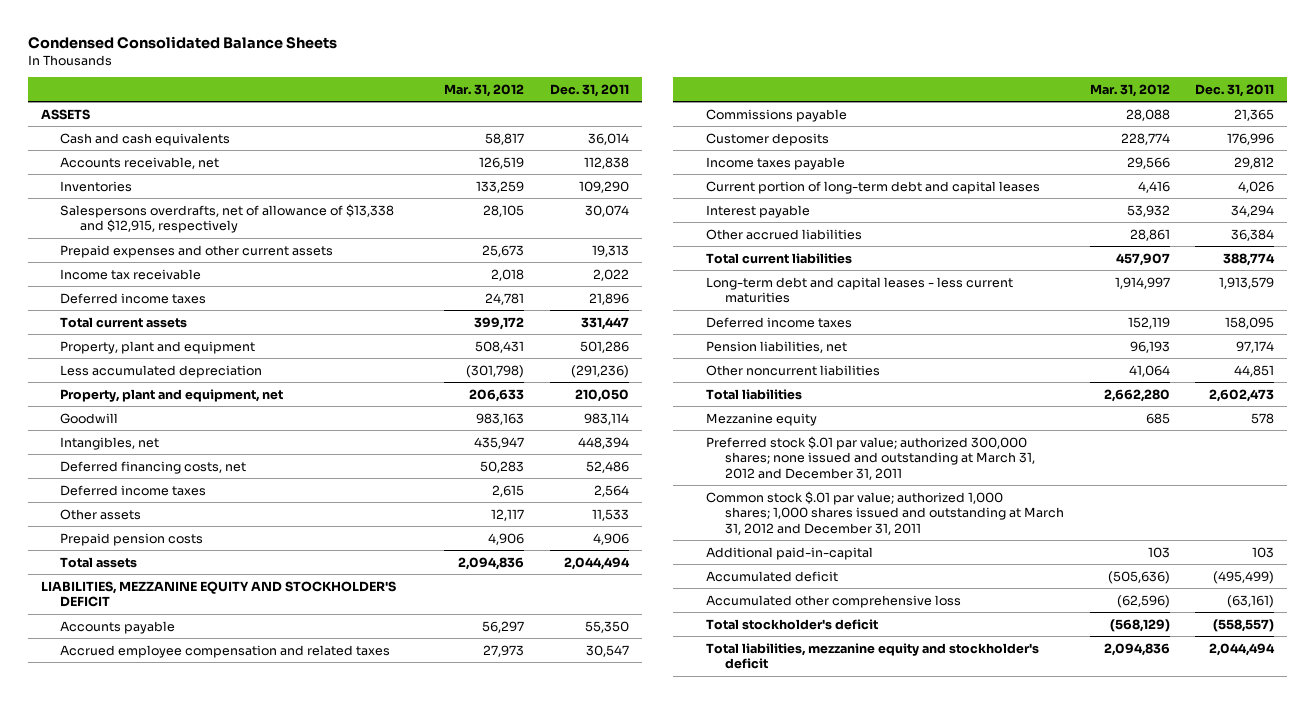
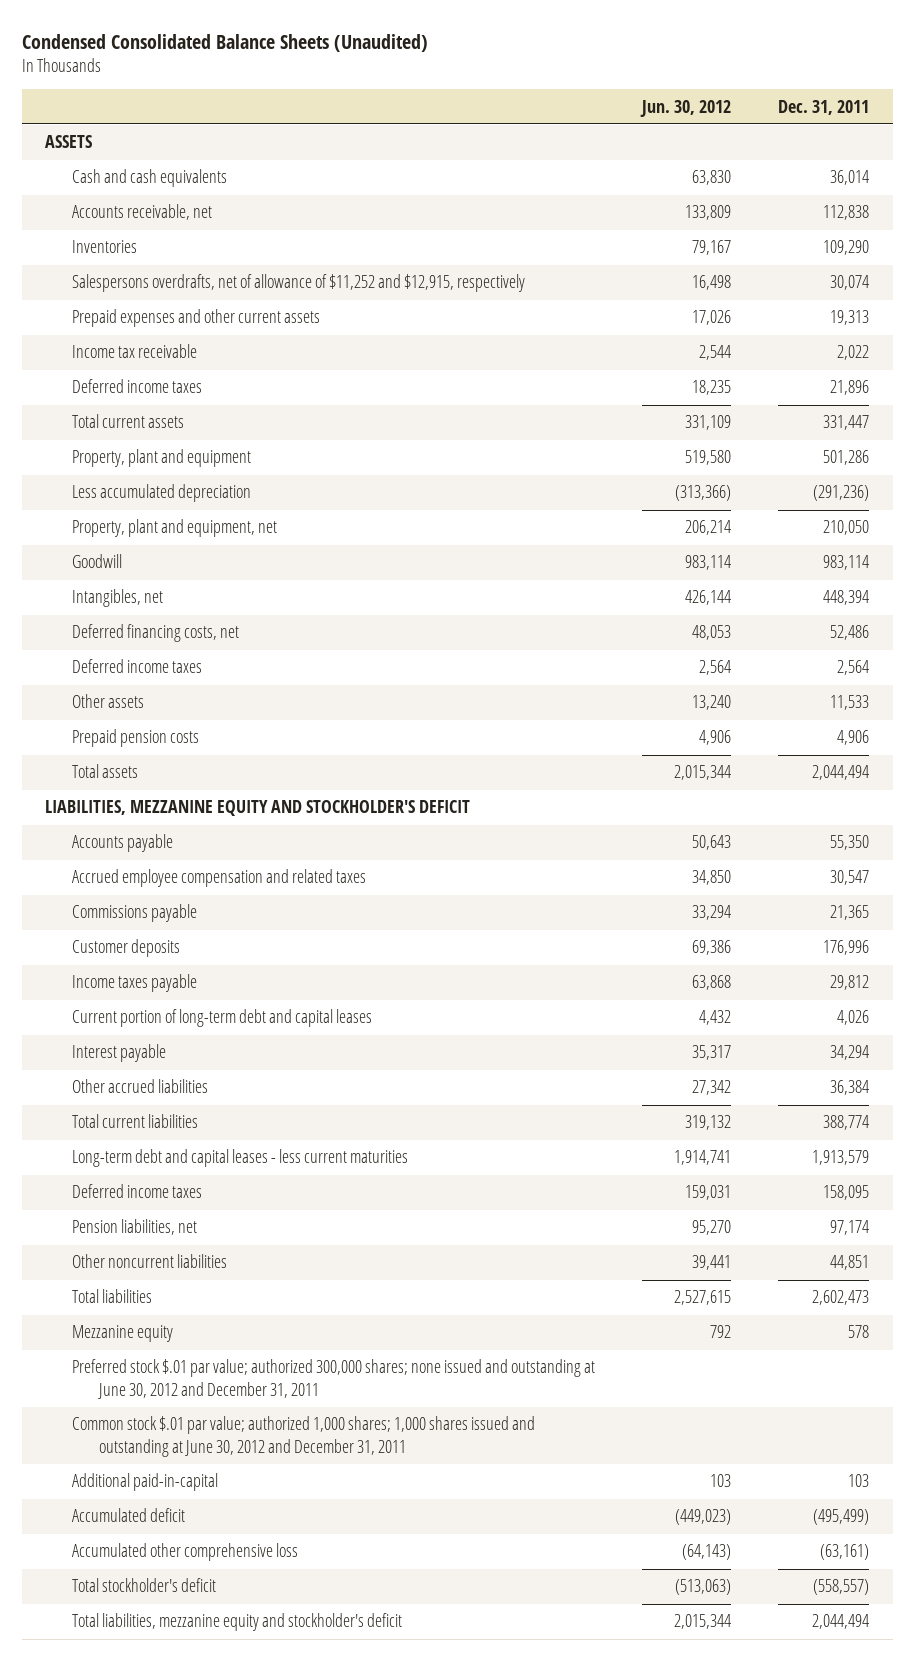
[28,35,338,49] Condensed Consolidated Balance Sheets -> [21,33,428,52] Condensed Consolidated Balance Sheets (Unaudited)
[444,83,525,97] Mar. 31, 2012 -> none
none -> [640,99,732,117] Jun. 30, 2012
[60,203,395,234] Salespersons overdrafts, net of allowance of $13,338 and $12,915, respectively -> [71,274,525,293] Salespersons overdrafts, net of allowance of $11,252 and $12,915, respectively
[705,435,1035,480] Preferred stock $.01 par value; authorized 300,000 shares; none issued and outstanding at March 31, 2012 and December 31, 2011 -> [71,1359,595,1399] Preferred stock $.01 par value; authorized 300,000 shares; none issued and outstanding at June 30, 2012 and December 31, 2011
[705,490,1064,535] Common stock $.01 par value; authorized 1,000 shares; 1,000 shares issued and outstanding at March 31, 2012 and December 31, 2011 -> [71,1416,535,1457] Common stock $.01 par value; authorized 1,000 shares; 1,000 shares issued and outstanding at June 30, 2012 and December 31, 2011

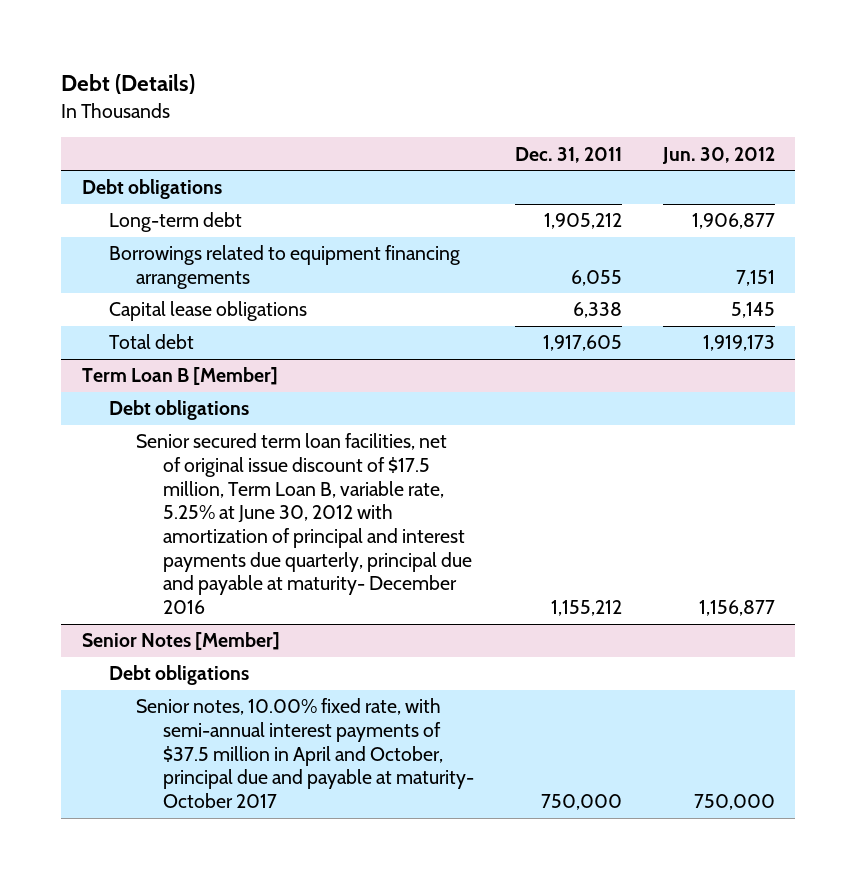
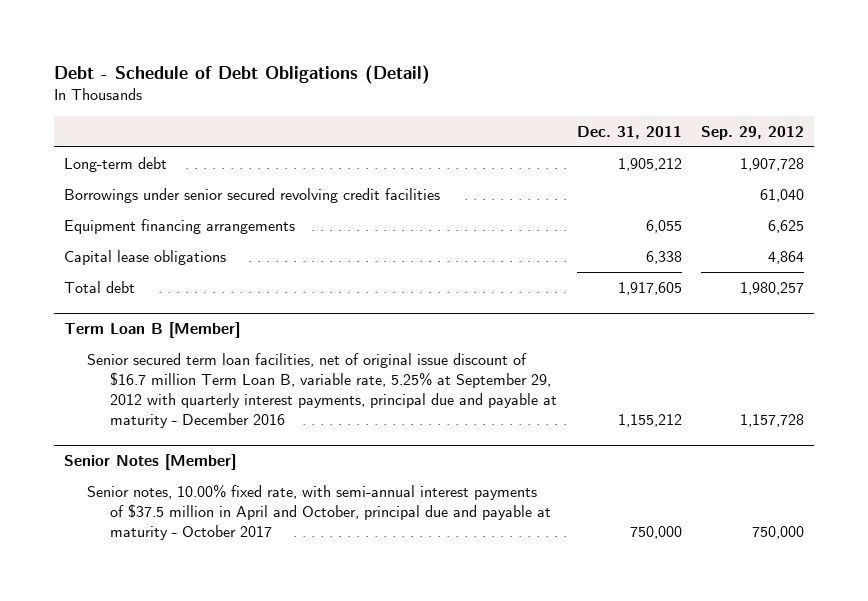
[61,74,196,95] Debt (Details) -> [54,64,431,84] Debt - Schedule of Debt Obligations (Detail)
[661,146,775,164] Jun. 30, 2012 -> none
none -> [701,125,805,140] Sep. 29, 2012
[81,179,222,200] Debt obligations -> none
none -> [64,187,441,203] Borrowings under senior secured revolving credit facilities
[108,245,460,289] Borrowings related to equipment financing arrangements -> [64,218,296,234] Equipment financing arrangements
[108,400,249,421] Debt obligations -> none
[135,433,472,615] Senior secured term loan facilities, net of original issue discount of $17.5 million, Term Loan B, variable rate, 5.25% at June 30, 2012 with amortization of principal and interest payments due quarterly, principal due and payable at maturity- December 2016 -> [87,352,558,429] Senior secured term loan facilities, net of original issue discount of $16.7 million Term Loan B, variable rate, 5.25% at September 29, 2012 with quarterly interest payments, principal due and payable at maturity - December 2016
[108,665,249,686] Debt obligations -> none
[135,698,474,809] Senior notes, 10.00% fixed rate, with semi-annual interest payments of $37.5 million in April and October, principal due and payable at maturity- October 2017 -> [87,483,552,541] Senior notes, 10.00% fixed rate, with semi-annual interest payments of $37.5 million in April and October, principal due and payable at maturity - October 2017

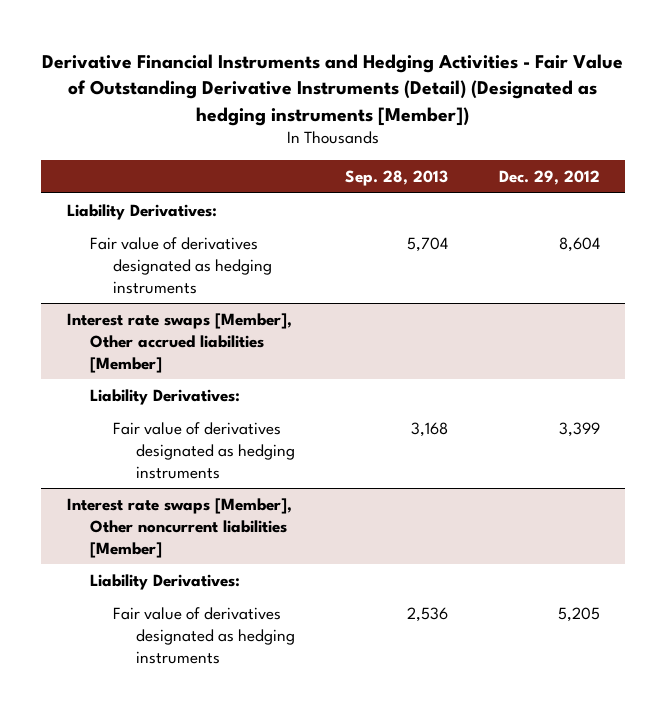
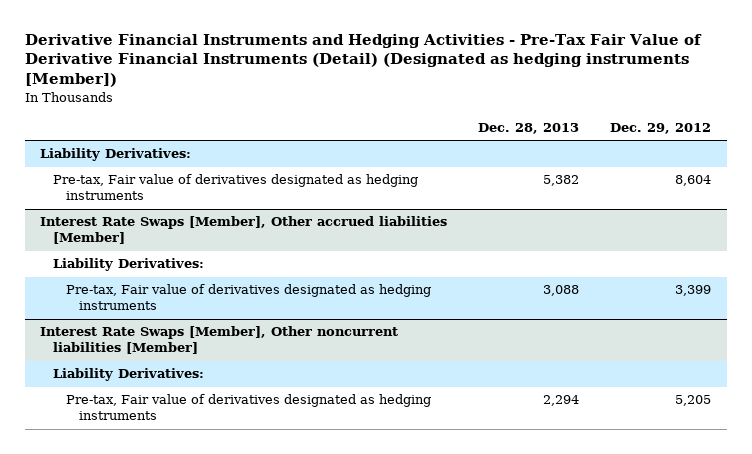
[42,53,624,126] Derivative Financial Instruments and Hedging Activities - Fair Value of Outstanding Derivative Instruments (Detail) (Designated as hedging instruments [Member]) -> [24,33,702,88] Derivative Financial Instruments and Hedging Activities - Pre-Tax Fair Value of Derivative Financial Instruments (Detail) (Designated as hedging instruments [Member])
[345,170,449,187] Sep. 28, 2013 -> none
none -> [478,122,580,134] Dec. 28, 2013
[89,236,272,294] Fair value of derivatives designated as hedging instruments -> [52,174,418,201] Pre-tax, Fair value of derivatives designated as hedging instruments
[66,312,292,373] Interest rate swaps [Member], Other accrued liabilities [Member] -> [40,216,448,245] Interest Rate Swaps [Member], Other accrued liabilities [Member]
[112,421,295,479] Fair value of derivatives designated as hedging instruments -> [65,284,431,311] Pre-tax, Fair value of derivatives designated as hedging instruments
[66,497,292,558] Interest rate swaps [Member], Other noncurrent liabilities [Member] -> [40,326,399,355] Interest Rate Swaps [Member], Other noncurrent liabilities [Member]
[112,606,295,664] Fair value of derivatives designated as hedging instruments -> [65,394,431,421] Pre-tax, Fair value of derivatives designated as hedging instruments

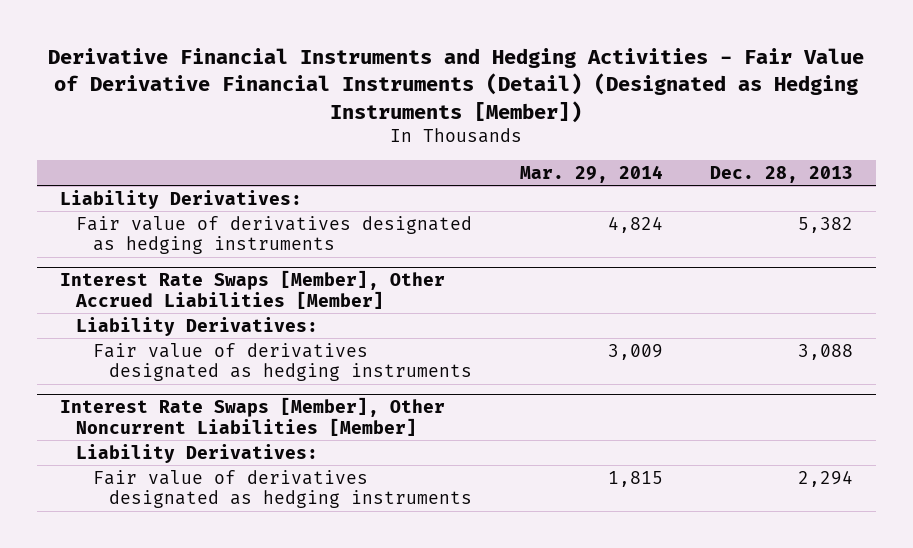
[24,33,702,88] Derivative Financial Instruments and Hedging Activities - Pre-Tax Fair Value of Derivative Financial Instruments (Detail) (Designated as hedging instruments [Member]) -> [48,48,865,123] Derivative Financial Instruments and Hedging Activities - Fair Value of Derivative Financial Instruments (Detail) (Designated as Hedging Instruments [Member])
[610,122,712,134] Dec. 29, 2012 -> none
none -> [519,164,663,183] Mar. 29, 2014
[52,174,418,201] Pre-tax, Fair value of derivatives designated as hedging instruments -> [76,215,473,255] Fair value of derivatives designated as hedging instruments
[40,216,448,245] Interest Rate Swaps [Member], Other accrued liabilities [Member] -> [60,270,446,309] Interest Rate Swaps [Member], Other Accrued Liabilities [Member]
[65,284,431,311] Pre-tax, Fair value of derivatives designated as hedging instruments -> [92,342,472,382] Fair value of derivatives designated as hedging instruments
[40,326,399,355] Interest Rate Swaps [Member], Other noncurrent liabilities [Member] -> [60,397,446,436] Interest Rate Swaps [Member], Other Noncurrent Liabilities [Member]
[65,394,431,421] Pre-tax, Fair value of derivatives designated as hedging instruments -> [92,469,472,509] Fair value of derivatives designated as hedging instruments

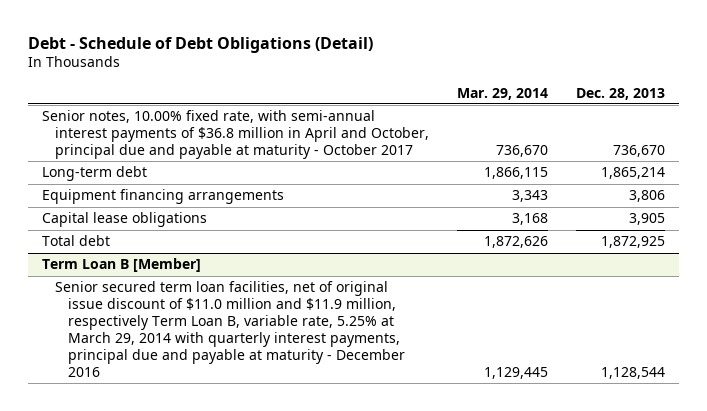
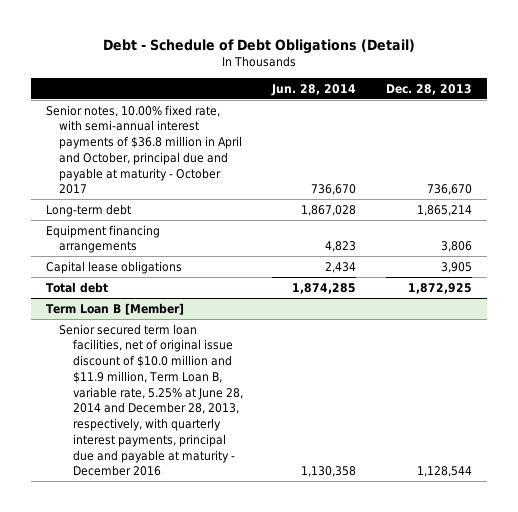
[456,87,548,100] Mar. 29, 2014 -> none
none -> [271,84,357,97] Jun. 28, 2014
[54,281,405,377] Senior secured term loan facilities, net of original issue discount of $11.0 million and $11.9 million, respectively Term Loan B, variable rate, 5.25% at March 29, 2014 with quarterly interest payments, principal due and payable at maturity - December 2016 -> [59,323,243,477] Senior secured term loan facilities, net of original issue discount of $10.0 million and $11.9 million, Term Loan B, variable rate, 5.25% at June 28, 2014 and December 28, 2013, respectively, with quarterly interest payments, principal due and payable at maturity - December 2016

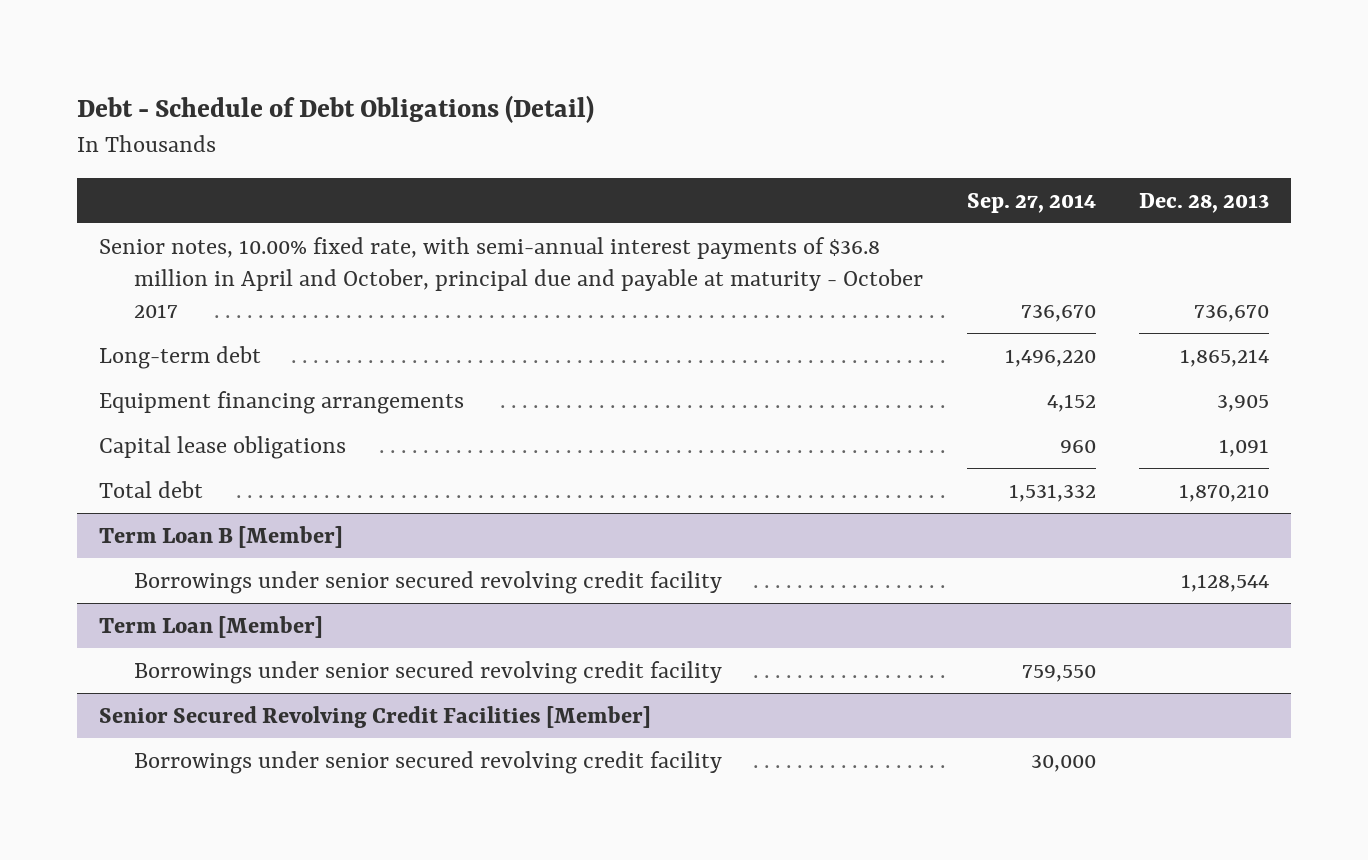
[271,84,357,97] Jun. 28, 2014 -> none
none -> [966,192,1096,213] Sep. 27, 2014
[441,241,473,253] 3,806 -> [1217,394,1270,412] 3,905
[441,261,473,273] 3,905 -> [1219,438,1270,457] 1,091
[408,282,473,294] 1,872,925 -> [1179,483,1270,502] 1,870,210
[59,323,243,477] Senior secured term loan facilities, net of original issue discount of $10.0 million and $11.9 million, Term Loan B, variable rate, 5.25% at June 28, 2014 and December 28, 2013, respectively, with quarterly interest payments, principal due and payable at maturity - December 2016 -> [134,570,723,594] Borrowings under senior secured revolving credit facility
none -> [98,615,323,638] Term Loan [Member]
none -> [134,660,723,684] Borrowings under senior secured revolving credit facility
none -> [98,705,651,728] Senior Secured Revolving Credit Facilities [Member]
none -> [134,750,723,774] Borrowings under senior secured revolving credit facility

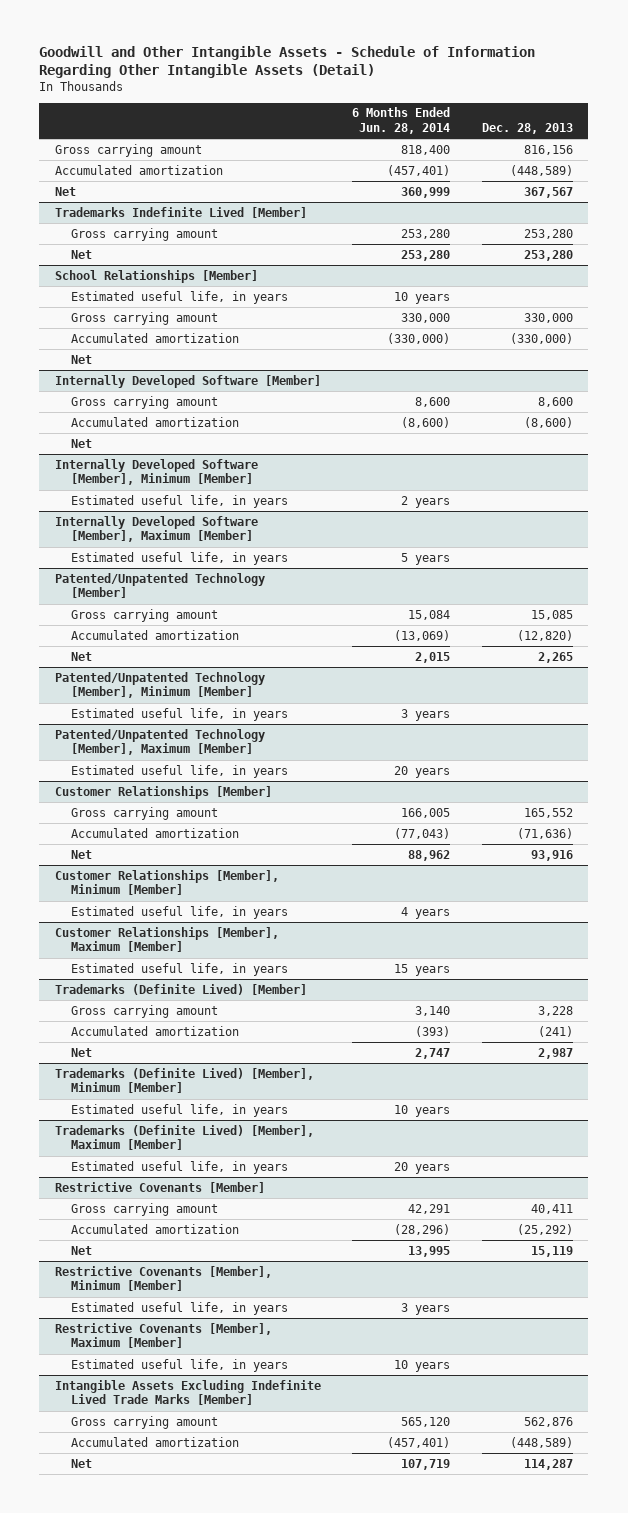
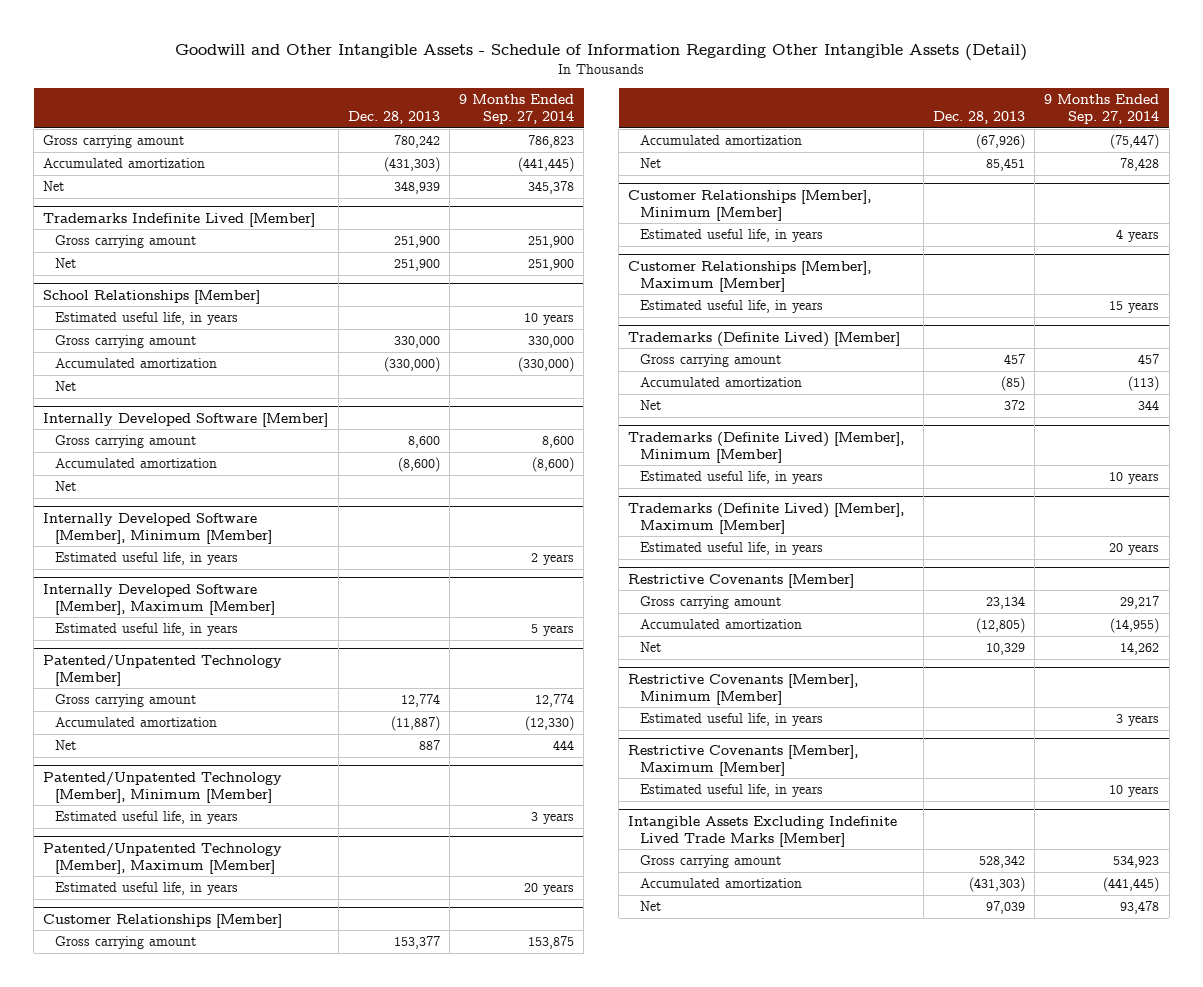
[352,107,451,135] 6 Months Ended Jun. 28, 2014 -> none
none -> [459,94,575,125] 9 Months Ended Sep. 27, 2014
[523,144,573,155] 816,156 -> [393,135,440,149] 780,242
[509,164,573,176] (448,589) -> [383,157,440,173] (431,303)
[523,186,573,198] 367,567 -> [393,181,440,195] 348,939
[523,228,573,239] 253,280 -> [393,236,440,249] 251,900
[523,249,573,261] 253,280 -> [393,259,440,272] 251,900
[530,609,573,620] 15,085 -> [400,694,440,708] 12,774
[516,629,573,641] (12,820) -> [390,716,440,732] (11,887)
[537,651,573,663] 2,265 -> [418,740,440,751] 887
[523,807,573,818] 165,552 -> [393,936,440,950] 153,377
[516,827,573,839] (71,636) -> [975,134,1025,150] (67,926)
[530,849,573,861] 93,916 -> [985,158,1025,172] 85,451
[537,1005,573,1016] 3,228 -> [1003,354,1025,365] 457
[537,1025,573,1037] (241) -> [1000,376,1025,392] (85)
[537,1047,573,1059] 2,987 -> [1003,400,1025,411] 372
[530,1203,573,1214] 40,411 -> [985,596,1025,610] 23,134
[516,1223,573,1235] (25,292) -> [975,618,1025,634] (12,805)
[530,1245,573,1257] 15,119 -> [985,643,1025,656] 10,329
[523,1416,573,1427] 562,876 -> [978,855,1025,869] 528,342
[509,1436,573,1448] (448,589) -> [968,877,1025,893] (431,303)
[523,1458,573,1470] 114,287 -> [985,901,1025,915] 97,039

